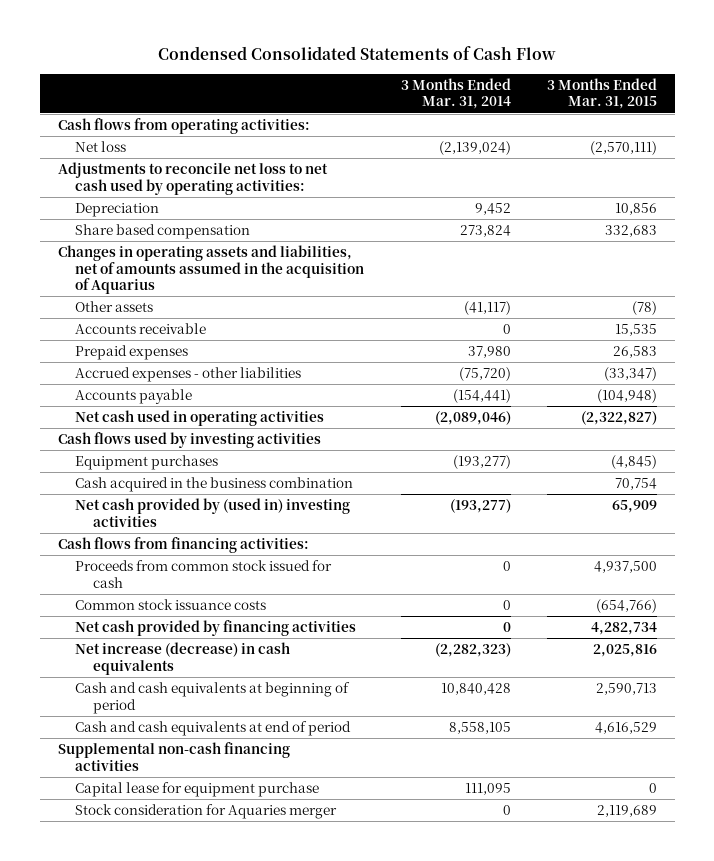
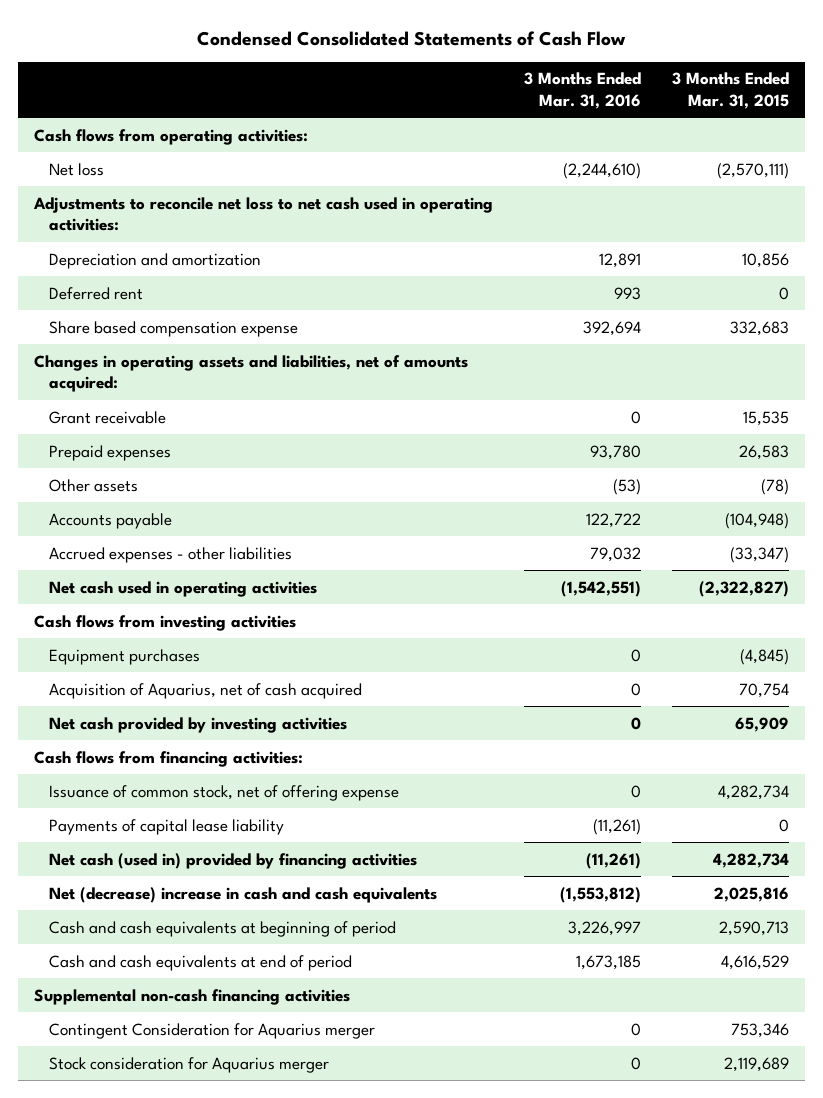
[400,77,511,110] 3 Months Ended Mar. 31, 2014 -> none
none -> [523,72,641,109] 3 Months Ended Mar. 31, 2016
[57,161,328,195] Adjustments to reconcile net loss to net cash used by operating activities: -> [32,196,493,232] Adjustments to reconcile net loss to net cash used in operating activities:
[75,202,160,217] Depreciation -> [48,252,261,269] Depreciation and amortization
none -> [48,286,143,300] Deferred rent
[75,223,251,239] Share based compensation -> [48,320,298,337] Share based compensation expense
[57,244,365,295] Changes in operating assets and liabilities, net of amounts assumed in the acquisition of Aquarius -> [33,354,468,393] Changes in operating assets and liabilities, net of amounts acquired:
[75,322,207,334] Accounts receivable -> [48,410,166,424] Grant receivable
[75,300,154,312] Other assets -> [48,478,138,492] Other assets
[75,366,302,382] Accrued expenses - other liabilities -> [48,546,292,563] Accrued expenses - other liabilities
[57,431,321,448] Cash flows used by investing activities -> [33,614,296,631] Cash flows from investing activities
[75,476,354,492] Cash acquired in the business combination -> [48,682,362,699] Acquisition of Aquarius, net of cash acquired
[75,497,351,527] Net cash provided by (used in) investing activities -> [48,716,347,733] Net cash provided by investing activities
[75,559,333,588] Proceeds from common stock issued for cash -> none
[75,598,267,610] Common stock issuance costs -> none
none -> [48,784,399,801] Issuance of common stock, net of offering expense
none -> [48,818,284,835] Payments of capital lease liability
[75,619,357,636] Net cash provided by financing activities -> [48,852,417,869] Net cash (used in) provided by financing activities
[75,641,291,675] Net increase (decrease) in cash equivalents -> [48,886,437,903] Net (decrease) increase in cash and cash equivalents
[75,781,320,797] Capital lease for equipment purchase -> none
none -> [48,1022,375,1039] Contingent Consideration for Aquarius merger
[75,803,338,819] Stock consideration for Aquaries merger -> [48,1056,329,1073] Stock consideration for Aquarius merger

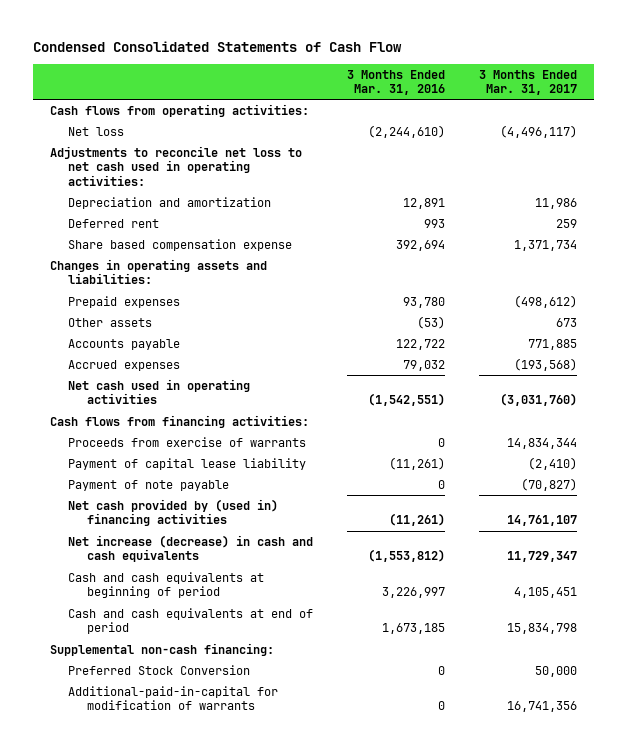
[671,72,789,109] 3 Months Ended Mar. 31, 2015 -> none
none -> [479,69,578,96] 3 Months Ended Mar. 31, 2017
[48,410,166,424] Grant receivable -> none
[33,354,468,393] Changes in operating assets and liabilities, net of amounts acquired: -> [49,258,267,285] Changes in operating assets and liabilities:
[48,546,292,563] Accrued expenses - other liabilities -> [68,359,181,371] Accrued expenses
[33,614,296,631] Cash flows from investing activities -> none
[48,648,200,665] Equipment purchases -> none
[48,682,362,699] Acquisition of Aquarius, net of cash acquired -> none
[48,716,347,733] Net cash provided by investing activities -> none
[48,784,399,801] Issuance of common stock, net of offering expense -> none
none -> [68,436,307,447] Proceeds from exercise of warrants
[48,818,284,835] Payments of capital lease liability -> [68,457,307,470] Payment of capital lease liability
none -> [68,479,230,491] Payment of note payable
[48,852,417,869] Net cash (used in) provided by financing activities -> [68,498,279,527] Net cash provided by (used in) financing activities
[48,886,437,903] Net (decrease) increase in cash and cash equivalents -> [68,534,314,563] Net increase (decrease) in cash and cash equivalents
[48,1022,375,1039] Contingent Consideration for Aquarius merger -> none
[48,1056,329,1073] Stock consideration for Aquarius merger -> none
[33,988,350,1005] Supplemental non-cash financing activities -> [49,642,274,656] Supplemental non-cash financing:
none -> [68,664,251,675] Preferred Stock Conversion
none -> [68,685,279,711] Additional-paid-in-capital for modification of warrants

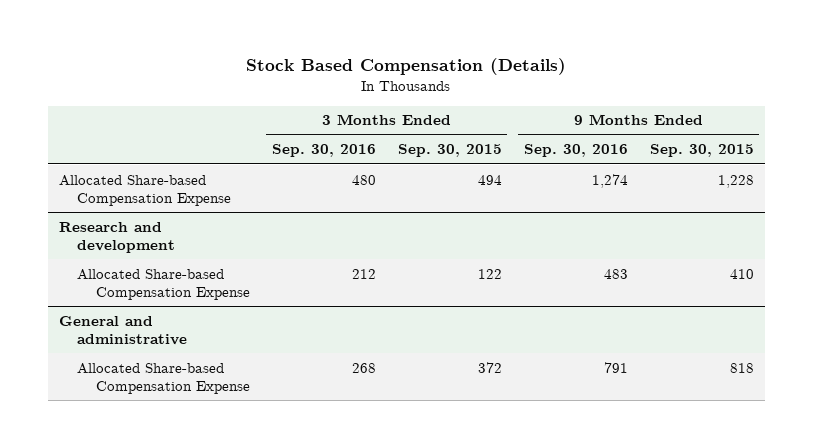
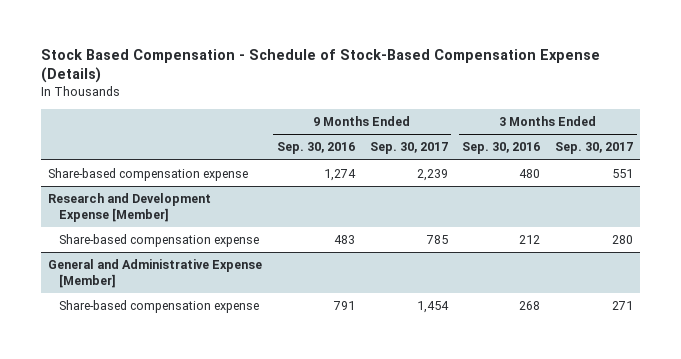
[246,57,567,75] Stock Based Compensation (Details) -> [40,49,600,84] Stock Based Compensation - Schedule of Stock-Based Compensation Expense (Details)
[397,144,502,158] Sep. 30, 2015 -> none
[649,144,754,158] Sep. 30, 2015 -> none
none -> [369,142,448,155] Sep. 30, 2017
none -> [554,142,633,155] Sep. 30, 2017
[58,174,232,207] Allocated Share-based Compensation Expense -> [48,168,249,182] Share-based compensation expense
[58,221,176,254] Research and development -> [48,193,212,222] Research and Development Expense [Member]
[77,268,250,301] Allocated Share-based Compensation Expense -> [58,234,259,248] Share-based compensation expense
[58,315,188,346] General and administrative -> [48,259,263,288] General and Administrative Expense [Member]
[77,362,250,395] Allocated Share-based Compensation Expense -> [58,300,259,314] Share-based compensation expense

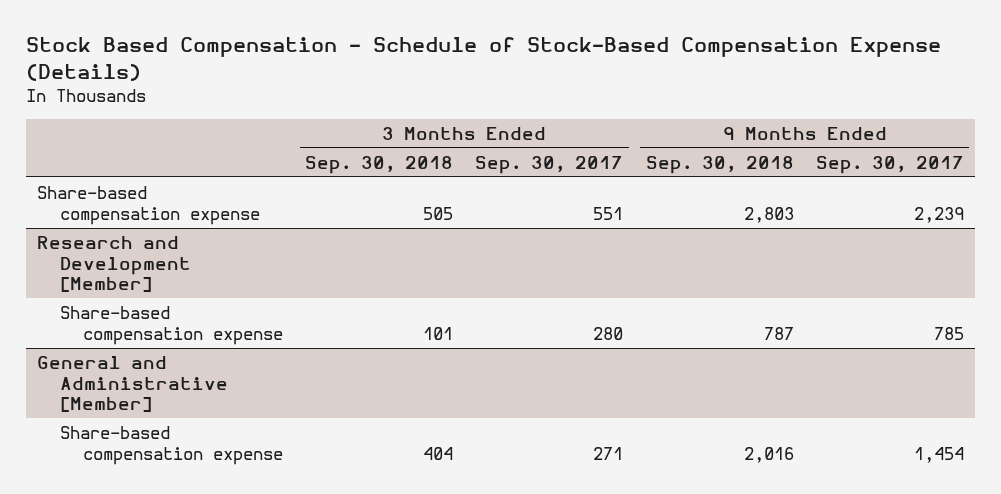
[276,142,355,155] Sep. 30, 2016 -> none
[462,142,541,155] Sep. 30, 2016 -> none
none -> [305,155,454,174] Sep. 30, 2018
none -> [645,155,794,174] Sep. 30, 2018
[48,193,212,222] Research and Development Expense [Member] -> [37,235,192,293] Research and Development [Member]
[48,259,263,288] General and Administrative Expense [Member] -> [37,355,229,413] General and Administrative [Member]

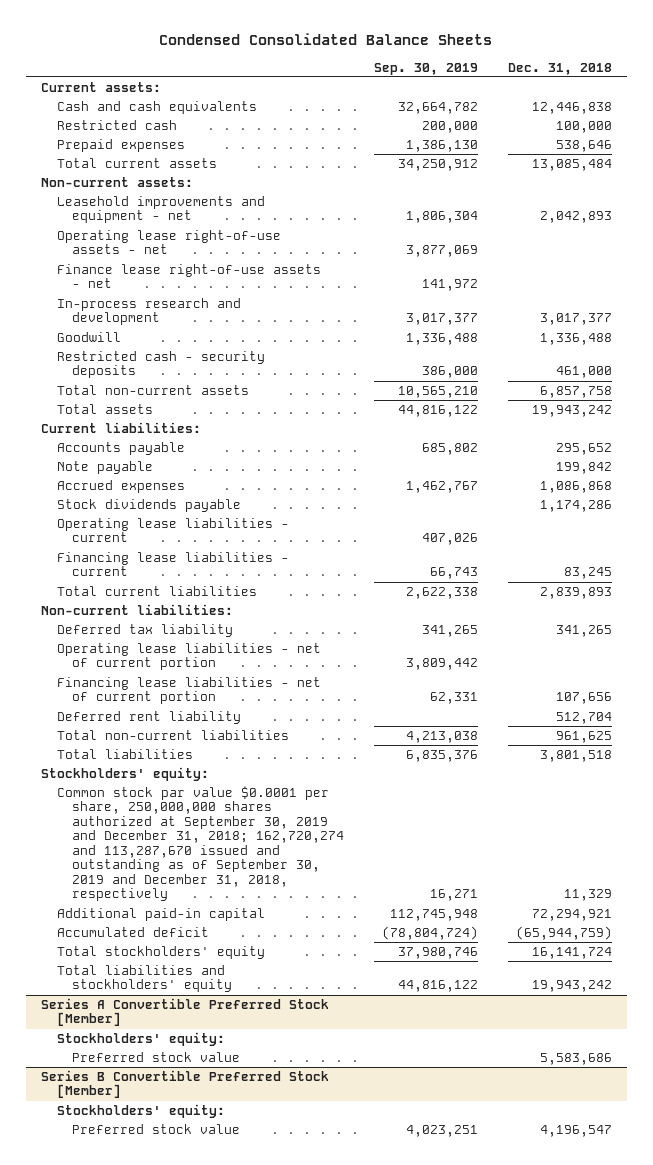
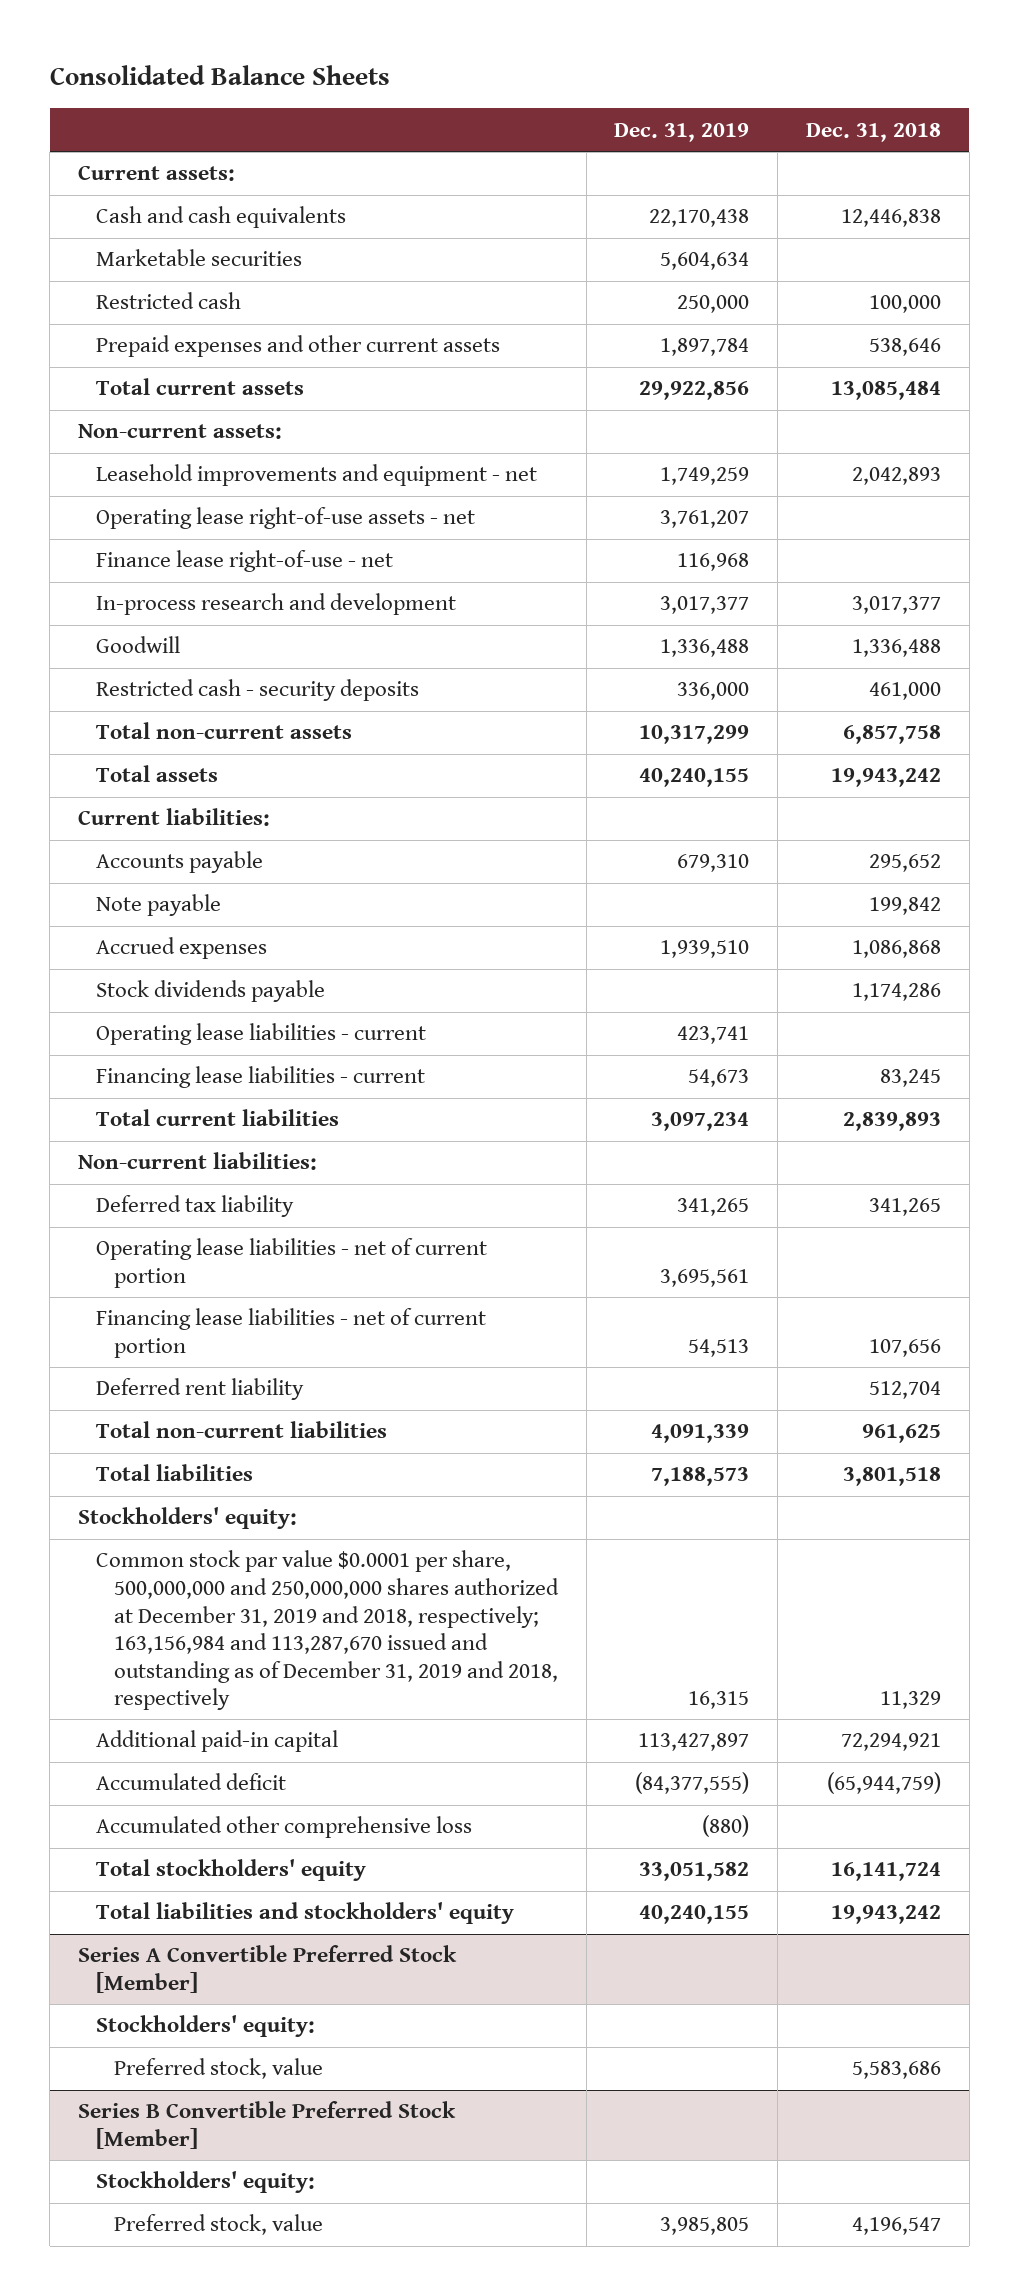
[159,33,493,46] Condensed Consolidated Balance Sheets -> [49,65,390,86] Consolidated Balance Sheets
[373,62,478,75] Sep. 30, 2019 -> none
none -> [614,122,750,142] Dec. 31, 2019
none -> [95,249,302,267] Marketable securities
[56,138,185,152] Prepaid expenses -> [95,335,500,358] Prepaid expenses and other current assets
[56,263,321,289] Finance lease right-of-use assets - net -> [95,550,393,573] Finance lease right-of-use - net
[56,785,345,902] Common stock par value $0.0001 per share, 250,000,000 shares authorized at September 30, 2019 and December 31, 2018; 162,720,274 and 113,287,670 issued and outstanding as of September 30, 2019 and December 31, 2018, respectively -> [95,1550,559,1711] Common stock par value $0.0001 per share, 500,000,000 and 250,000,000 shares authorized at December 31, 2019 and 2018, respectively; 163,156,984 and 113,287,670 issued and outstanding as of December 31, 2019 and 2018, respectively
none -> [95,1816,472,1839] Accumulated other comprehensive loss
[72,1051,241,1062] Preferred stock value -> [113,2058,323,2080] Preferred stock, value
[72,1123,241,1134] Preferred stock value -> [113,2214,323,2236] Preferred stock, value

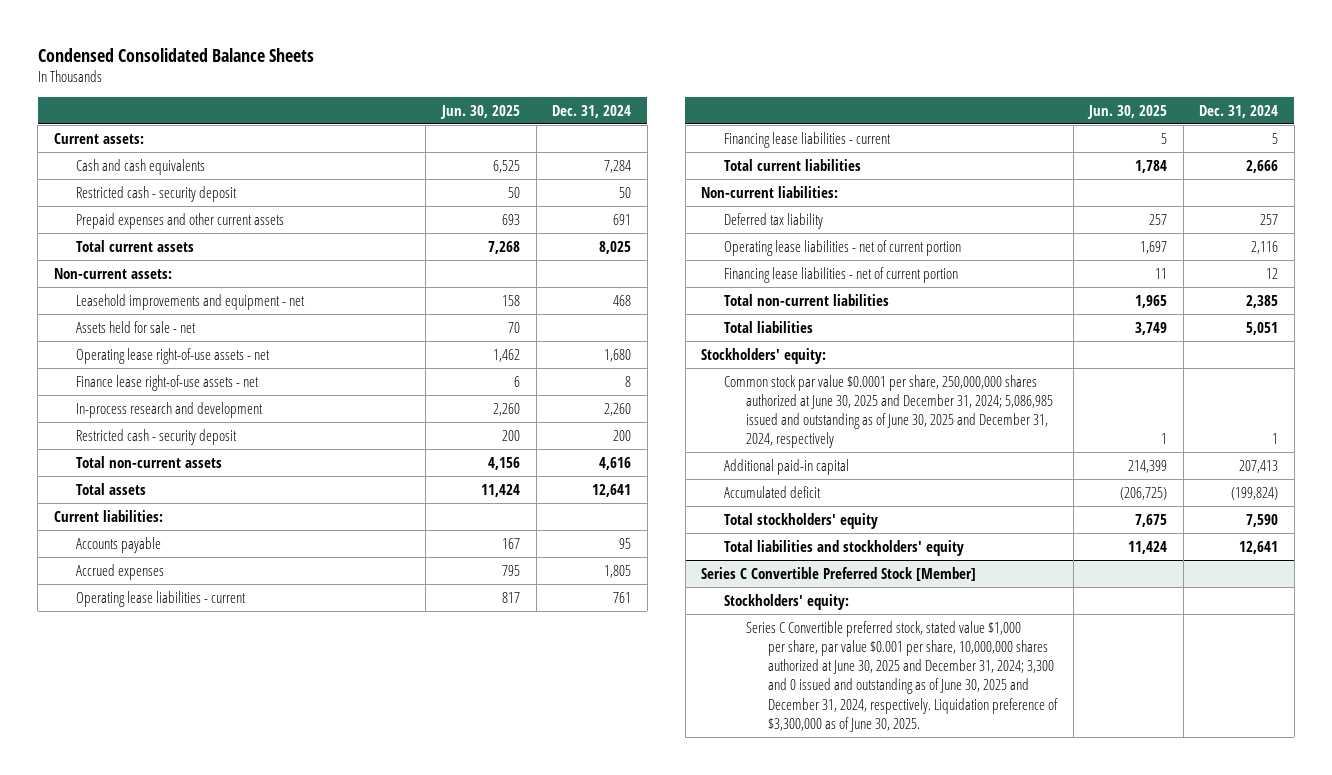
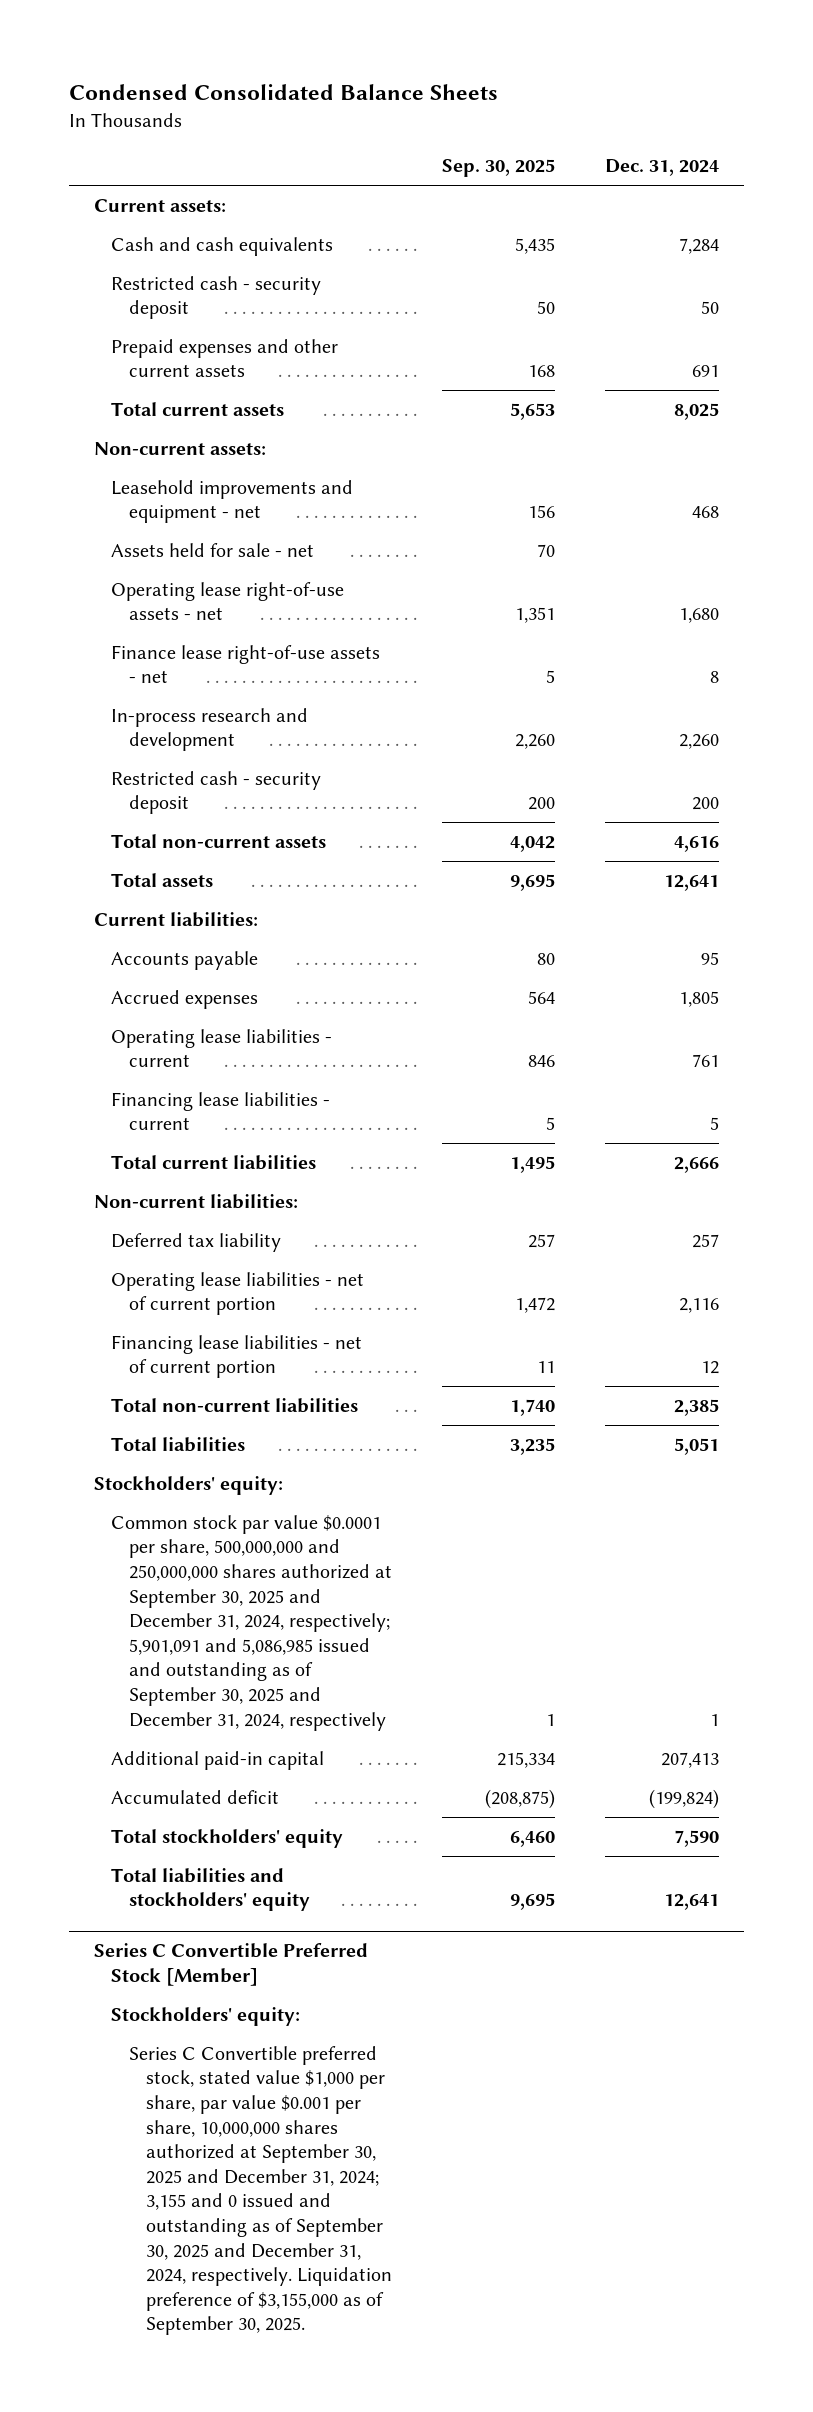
[440,104,521,119] Jun. 30, 2025 -> none
none -> [442,159,556,178] Sep. 30, 2025
[723,374,1053,449] Common stock par value $0.0001 per share, 250,000,000 shares authorized at June 30, 2025 and December 31, 2024; 5,086,985 issued and outstanding as of June 30, 2025 and December 31, 2024, respectively -> [111,1514,392,1731] Common stock par value $0.0001 per share, 500,000,000 and 250,000,000 shares authorized at September 30, 2025 and December 31, 2024, respectively; 5,901,091 and 5,086,985 issued and outstanding as of September 30, 2025 and December 31, 2024, respectively
[745,620,1059,732] Series C Convertible preferred stock, stated value $1,000 per share, par value $0.001 per share, 10,000,000 shares authorized at June 30, 2025 and December 31, 2024; 3,300 and 0 issued and outstanding as of June 30, 2025 and December 31, 2024, respectively. Liquidation preference of $3,300,000 as of June 30, 2025. -> [128,2045,393,2336] Series C Convertible preferred stock, stated value $1,000 per share, par value $0.001 per share, 10,000,000 shares authorized at September 30, 2025 and December 31, 2024; 3,155 and 0 issued and outstanding as of September 30, 2025 and December 31, 2024, respectively. Liquidation preference of $3,155,000 as of September 30, 2025.

